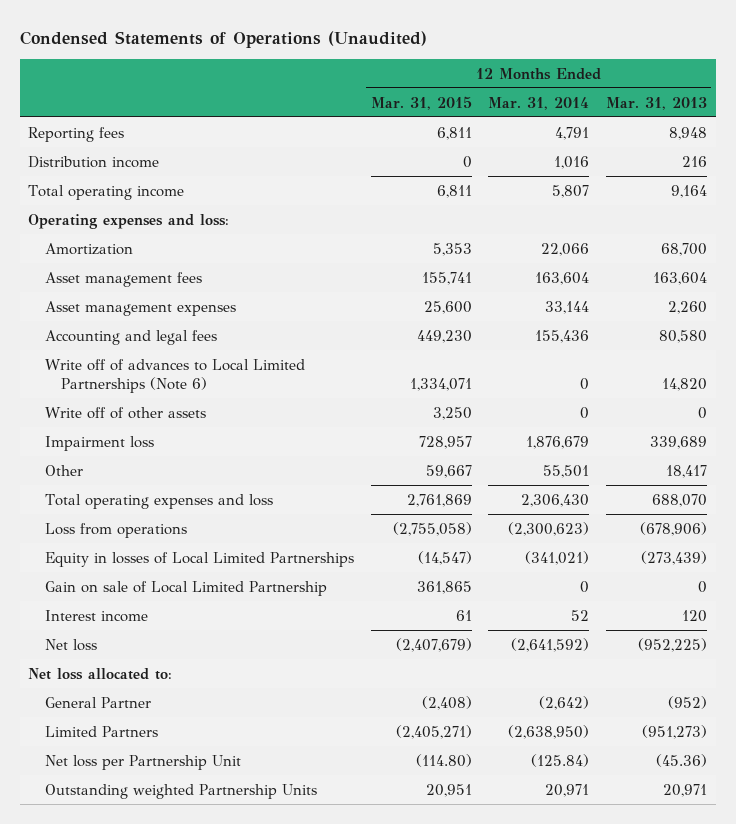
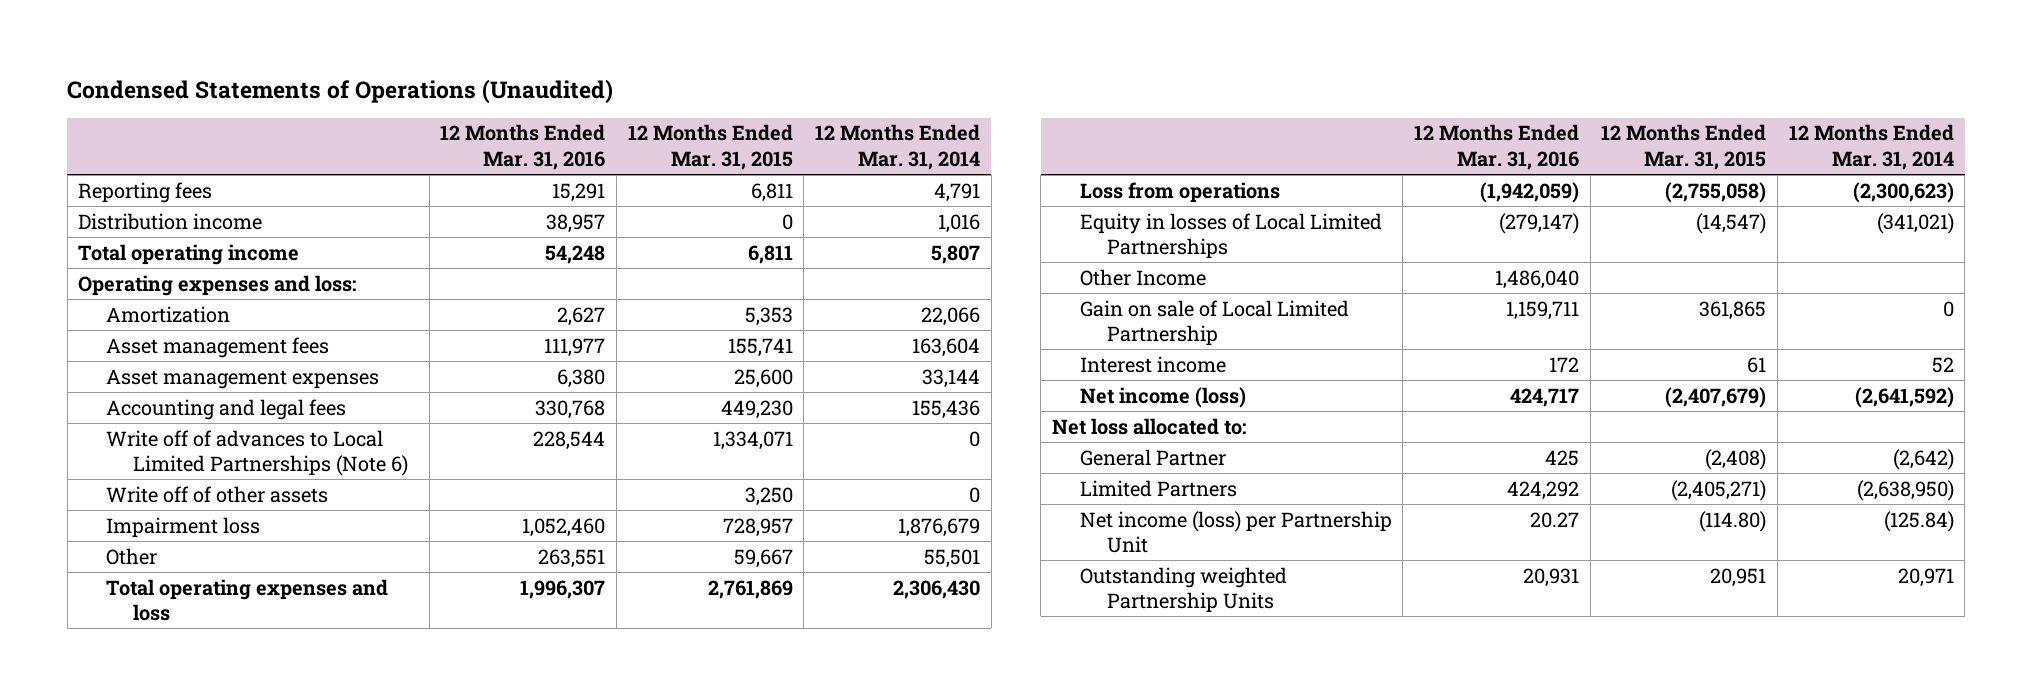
[606,96,708,110] Mar. 31, 2013 -> none
none -> [440,124,606,170] 12 Months Ended Mar. 31, 2016
none -> [1079,268,1206,286] Other Income
[44,638,97,651] Net loss -> [1079,386,1246,408] Net income (loss)
[44,754,241,770] Net loss per Partnership Unit -> [1079,510,1392,553] Net income (loss) per Partnership Unit

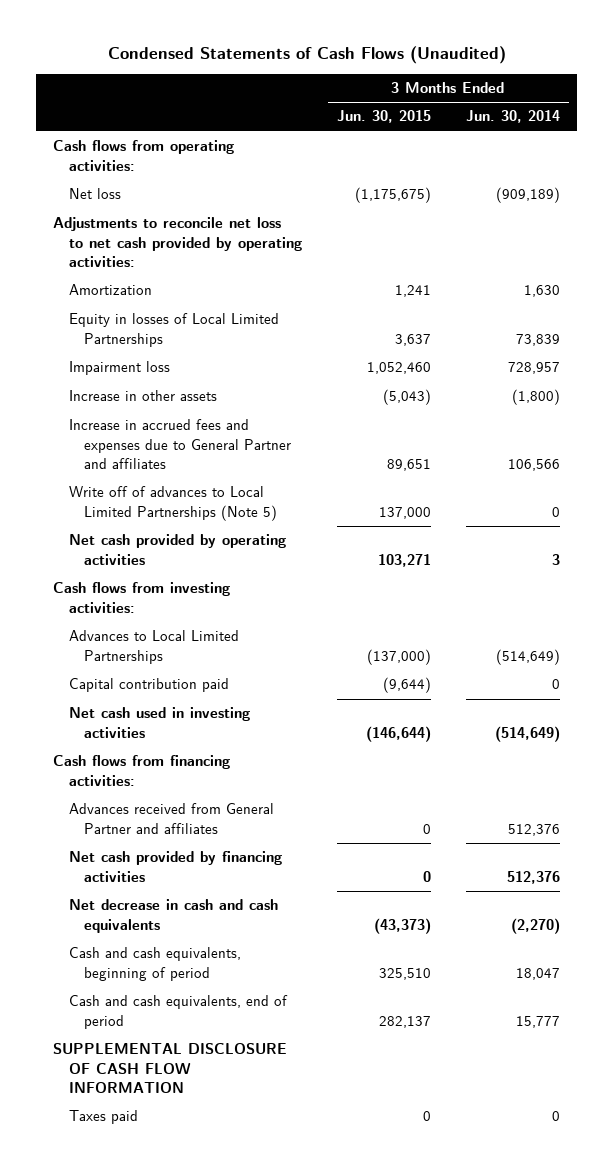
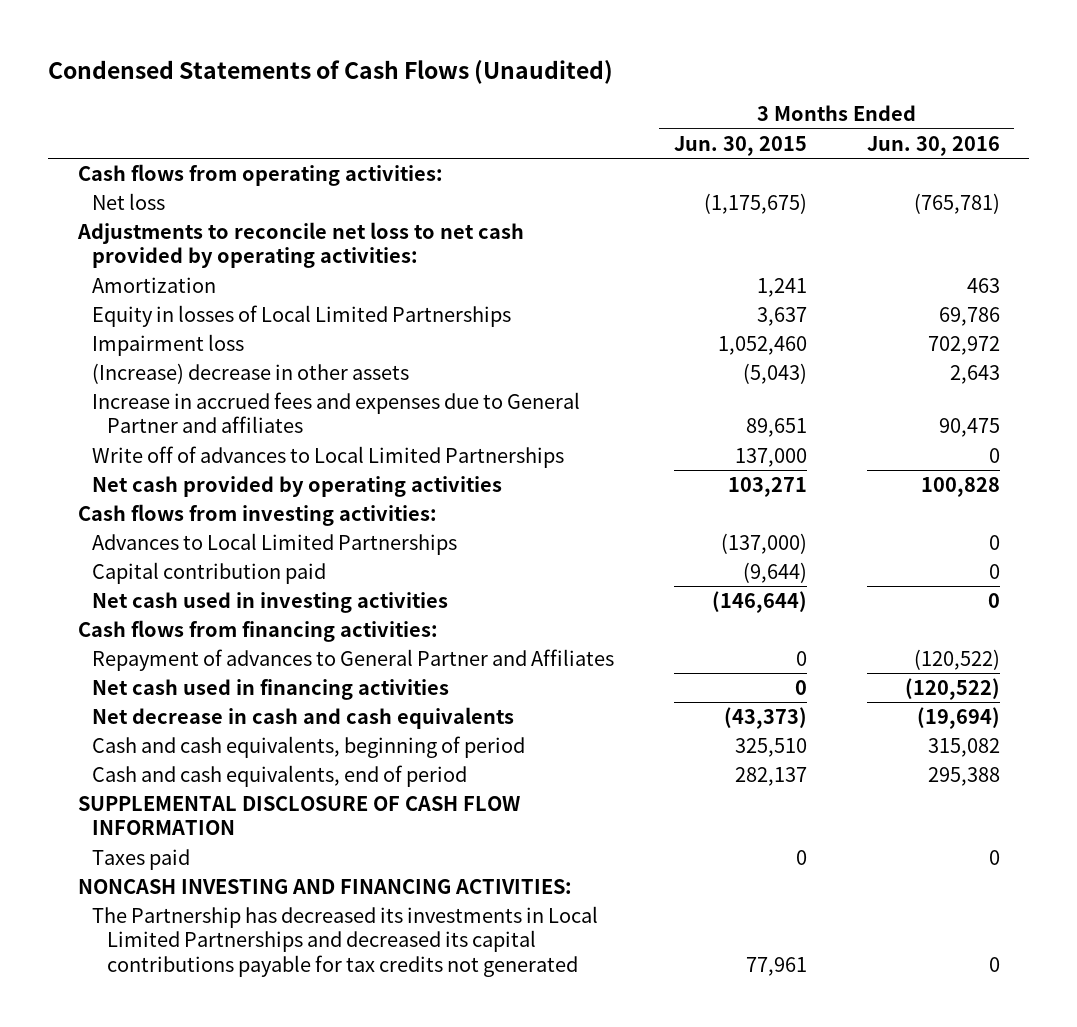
[465,110,560,124] Jun. 30, 2014 -> none
none -> [866,135,1000,156] Jun. 30, 2016
[68,390,217,402] Increase in other assets -> [92,362,410,384] (Increase) decrease in other assets
[68,486,278,521] Write off of advances to Local Limited Partnerships (Note 5) -> [92,445,565,468] Write off of advances to Local Limited Partnerships
[68,803,274,834] Advances received from General Partner and affiliates -> [92,648,615,671] Repayment of advances to General Partner and Affiliates
[68,851,282,882] Net cash provided by financing activities -> [92,678,450,700] Net cash used in financing activities
none -> [77,878,572,894] NONCASH INVESTING AND FINANCING ACTIVITIES:
none -> [92,905,599,977] The Partnership has decreased its investments in Local Limited Partnerships and decreased its capital contributions payable for tax credits not generated

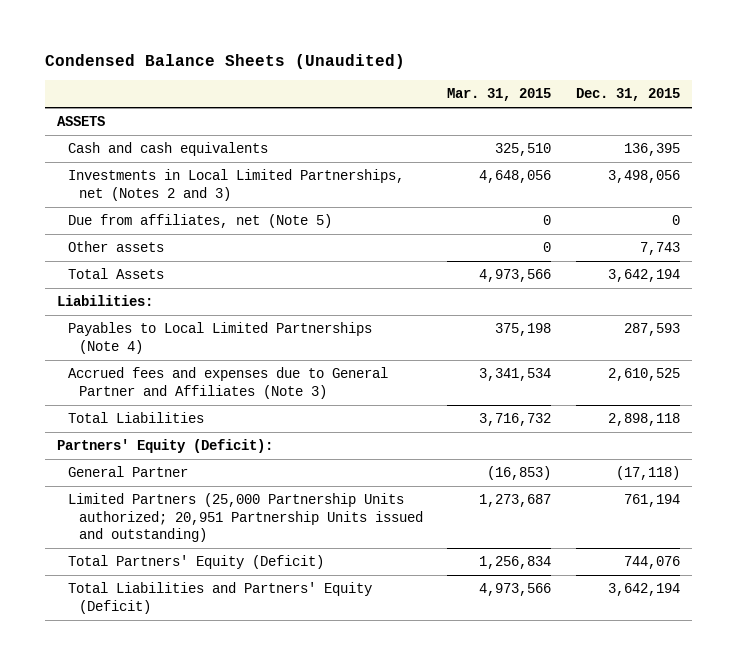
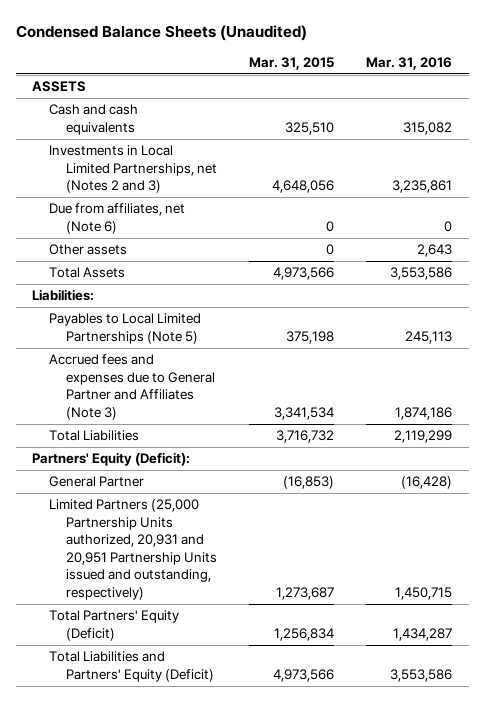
[575,88,680,102] Dec. 31, 2015 -> none
none -> [366,56,453,70] Mar. 31, 2016
[67,214,332,229] Due from affiliates, net (Note 5) -> [48,203,185,234] Due from affiliates, net (Note 6)
[67,322,372,354] Payables to Local Limited Partnerships (Note 4) -> [48,313,201,344] Payables to Local Limited Partnerships (Note 5)
[67,493,424,542] Limited Partners (25,000 Partnership Units authorized; 20,951 Partnership Units issued and outstanding) -> [48,499,218,600] Limited Partners (25,000 Partnership Units authorized, 20,931 and 20,951 Partnership Units issued and outstanding, respectively)

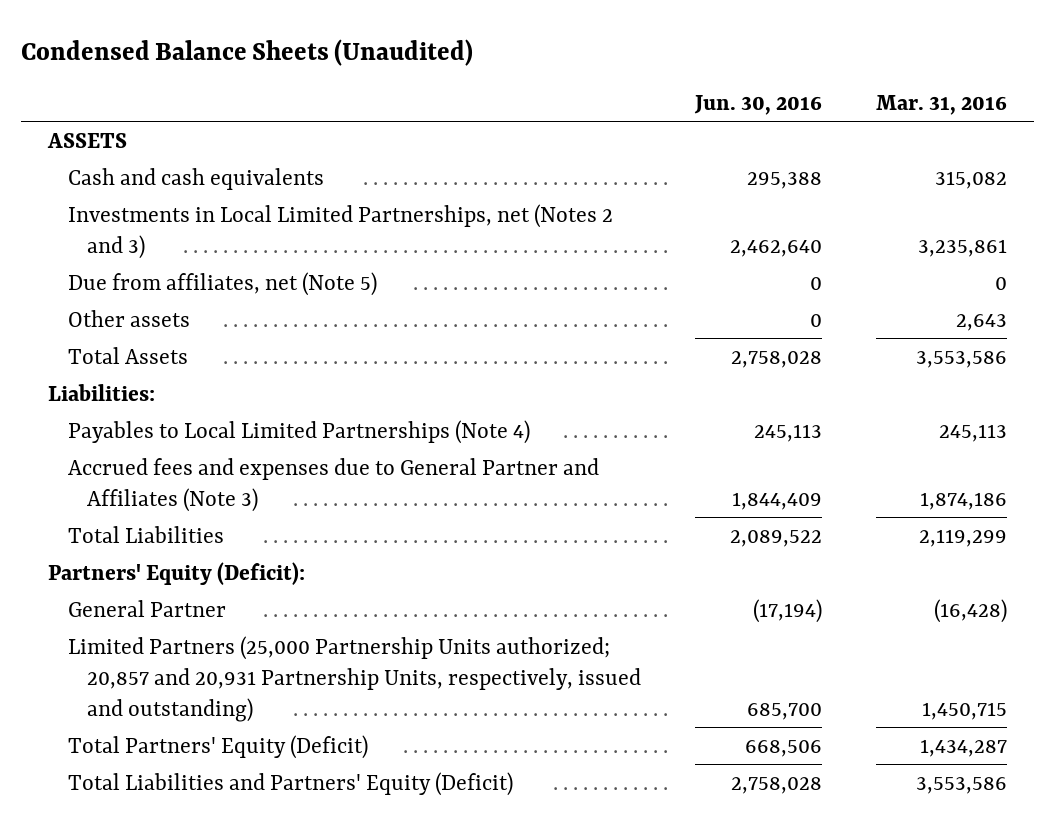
[249,56,335,70] Mar. 31, 2015 -> none
none -> [694,94,823,115] Jun. 30, 2016
[48,203,185,234] Due from affiliates, net (Note 6) -> [67,271,377,296] Due from affiliates, net (Note 5)
[48,313,201,344] Payables to Local Limited Partnerships (Note 5) -> [67,419,530,444] Payables to Local Limited Partnerships (Note 4)
[48,499,218,600] Limited Partners (25,000 Partnership Units authorized, 20,931 and 20,951 Partnership Units issued and outstanding, respectively) -> [67,635,642,722] Limited Partners (25,000 Partnership Units authorized; 20,857 and 20,931 Partnership Units, respectively, issued and outstanding)

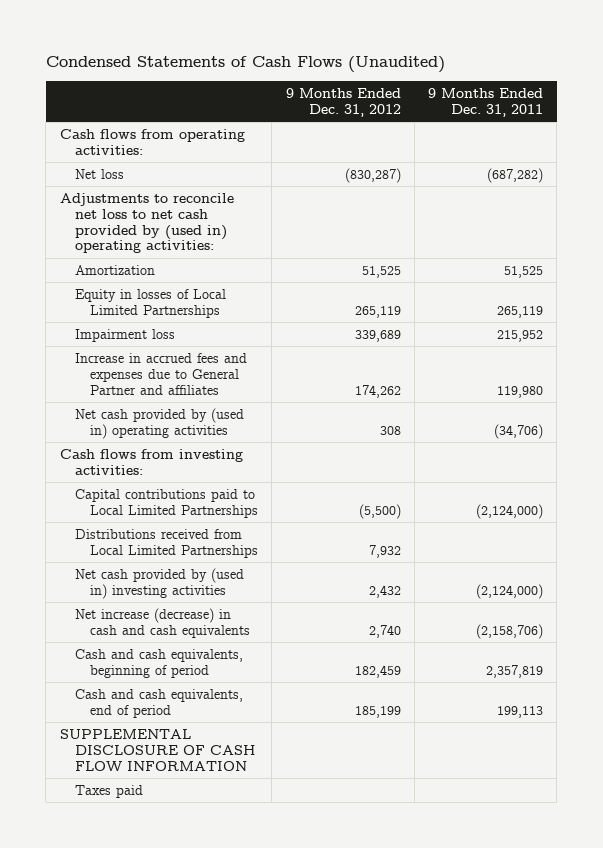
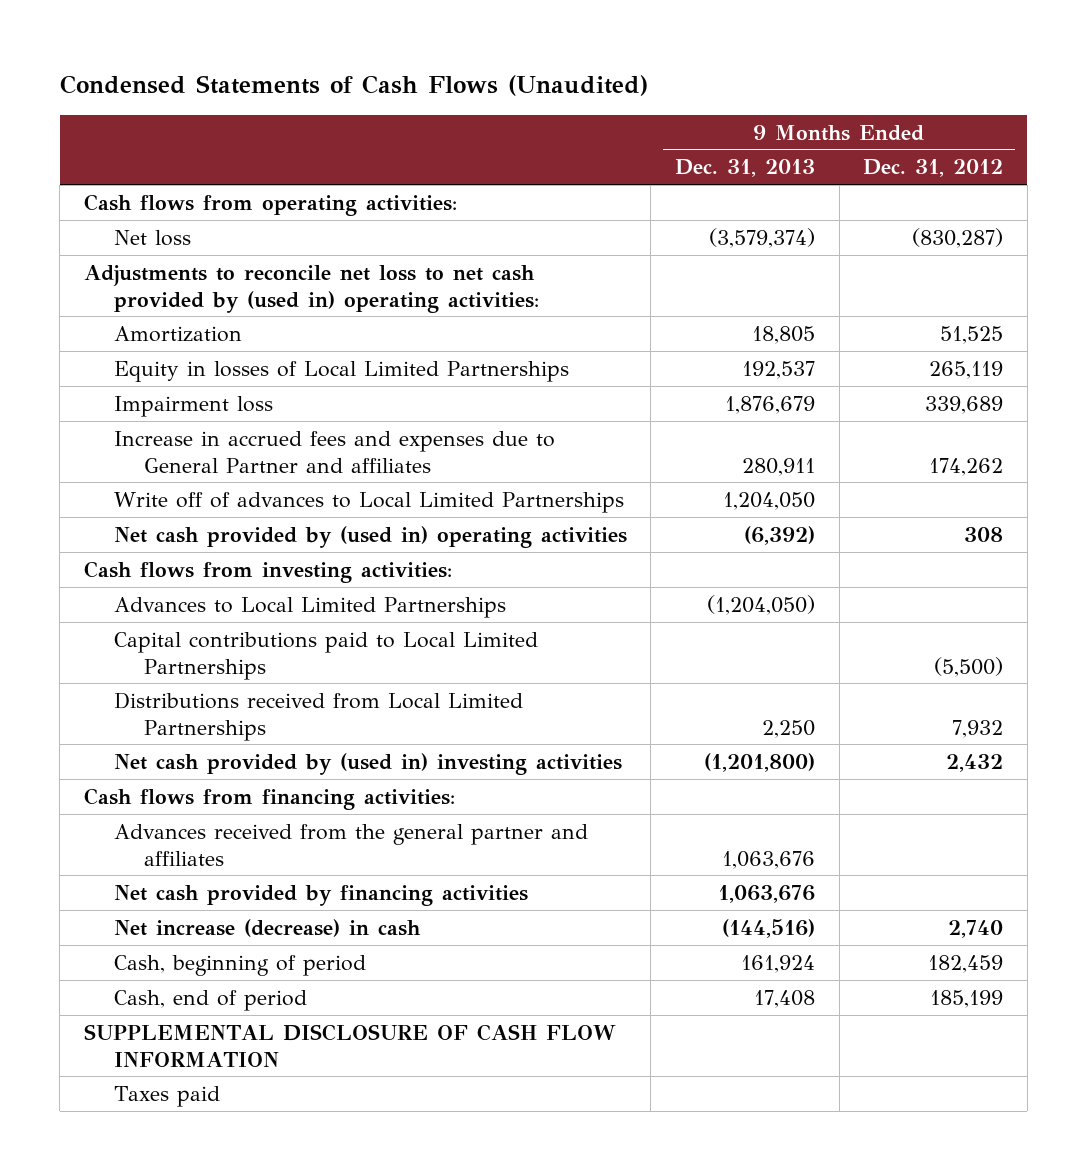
[428,87,544,117] 9 Months Ended Dec. 31, 2011 -> none
none -> [674,159,815,178] Dec. 31, 2013
none -> [113,491,624,513] Write off of advances to Local Limited Partnerships
none -> [113,596,506,618] Advances to Local Limited Partnerships
none -> [83,787,455,810] Cash flows from financing activities:
none -> [113,823,588,866] Advances received from the general partner and affiliates
none -> [113,884,528,906] Net cash provided by financing activities
[74,607,250,638] Net increase (decrease) in cash and cash equivalents -> [113,918,421,937] Net increase (decrease) in cash
[74,648,243,678] Cash and cash equivalents, beginning of period -> [113,954,366,976] Cash, beginning of period
[74,688,243,718] Cash and cash equivalents, end of period -> [113,989,307,1011] Cash, end of period

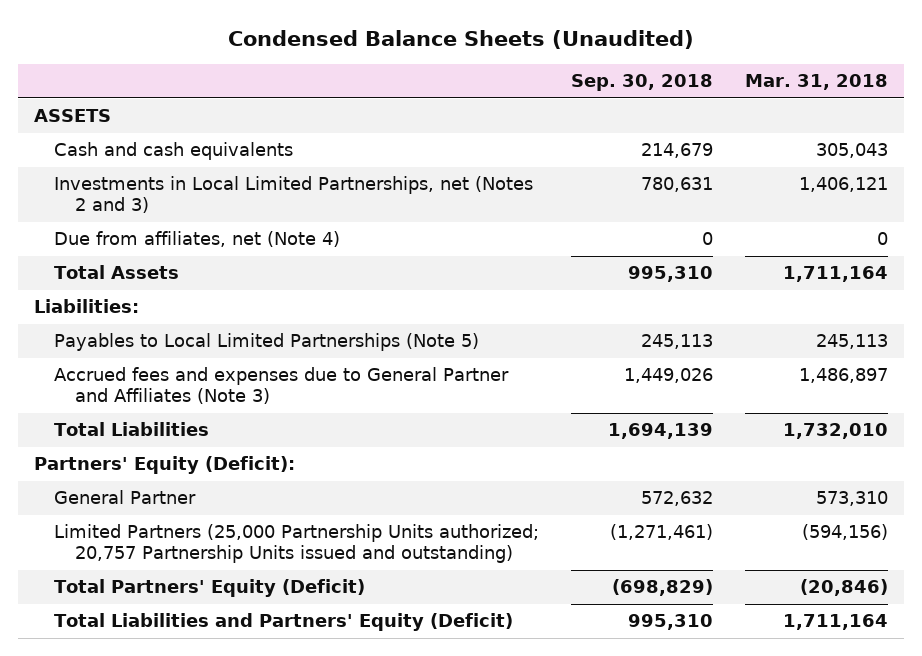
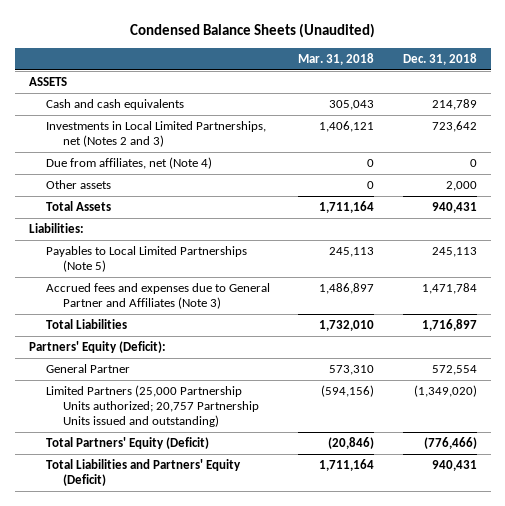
[571,74,714,92] Sep. 30, 2018 -> none
none -> [402,53,477,66] Dec. 31, 2018
none -> [46,180,112,190] Other assets

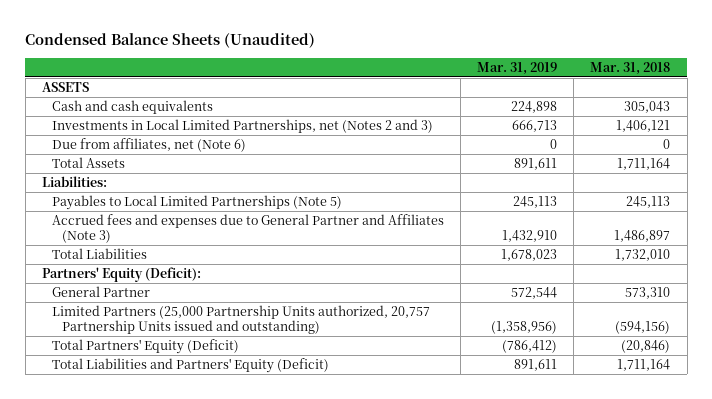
[402,53,477,66] Dec. 31, 2018 -> none
none -> [477,61,558,75] Mar. 31, 2019
[46,180,112,190] Other assets -> none
[46,157,213,170] Due from affiliates, net (Note 4) -> [52,138,247,153] Due from affiliates, net (Note 6)
[46,385,260,428] Limited Partners (25,000 Partnership Units authorized; 20,757 Partnership Units issued and outstanding) -> [52,305,431,335] Limited Partners (25,000 Partnership Units authorized, 20,757 Partnership Units issued and outstanding)

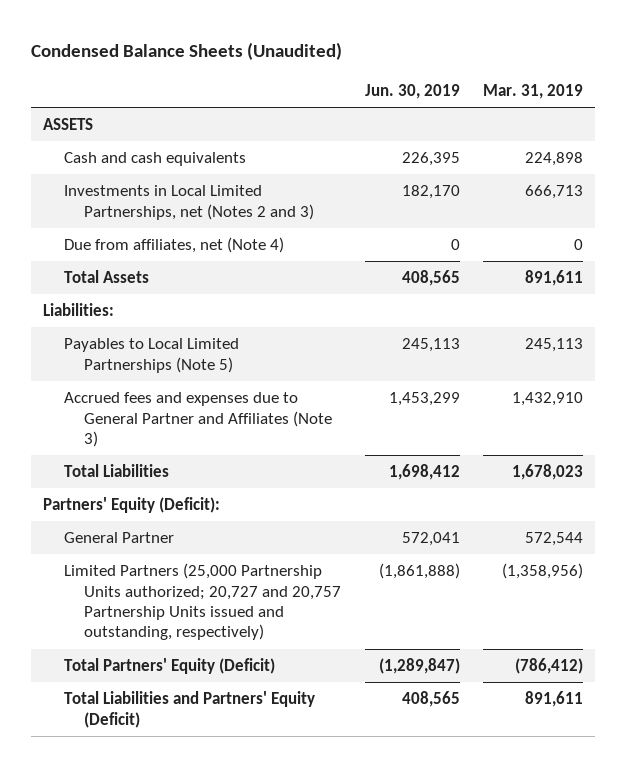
[590,61,671,75] Mar. 31, 2018 -> none
none -> [364,83,460,99] Jun. 30, 2019
[52,138,247,153] Due from affiliates, net (Note 6) -> [63,237,284,254] Due from affiliates, net (Note 4)
[52,305,431,335] Limited Partners (25,000 Partnership Units authorized, 20,757 Partnership Units issued and outstanding) -> [63,563,342,641] Limited Partners (25,000 Partnership Units authorized; 20,727 and 20,757 Partnership Units issued and outstanding, respectively)

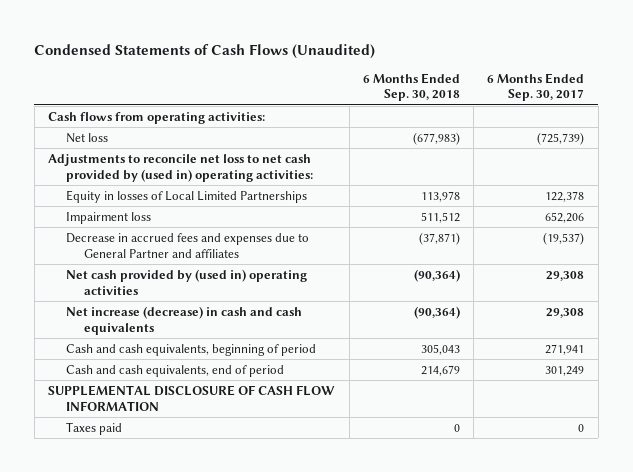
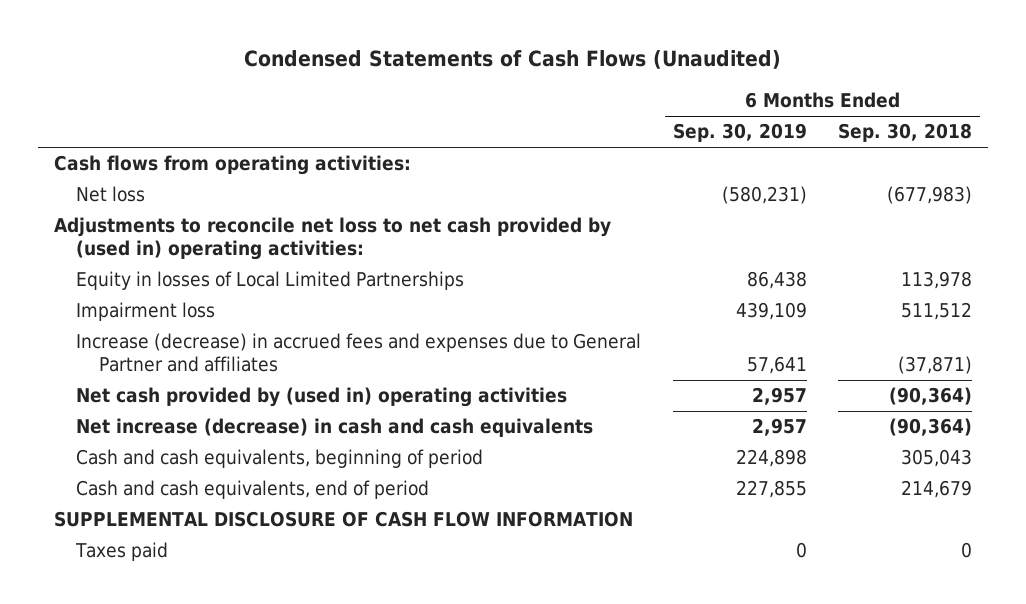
[487,72,585,102] 6 Months Ended Sep. 30, 2017 -> none
none -> [672,123,807,143] Sep. 30, 2019
[66,232,310,258] Decrease in accrued fees and expenses due to General Partner and affiliates -> [76,333,642,373] Increase (decrease) in accrued fees and expenses due to General Partner and affiliates

